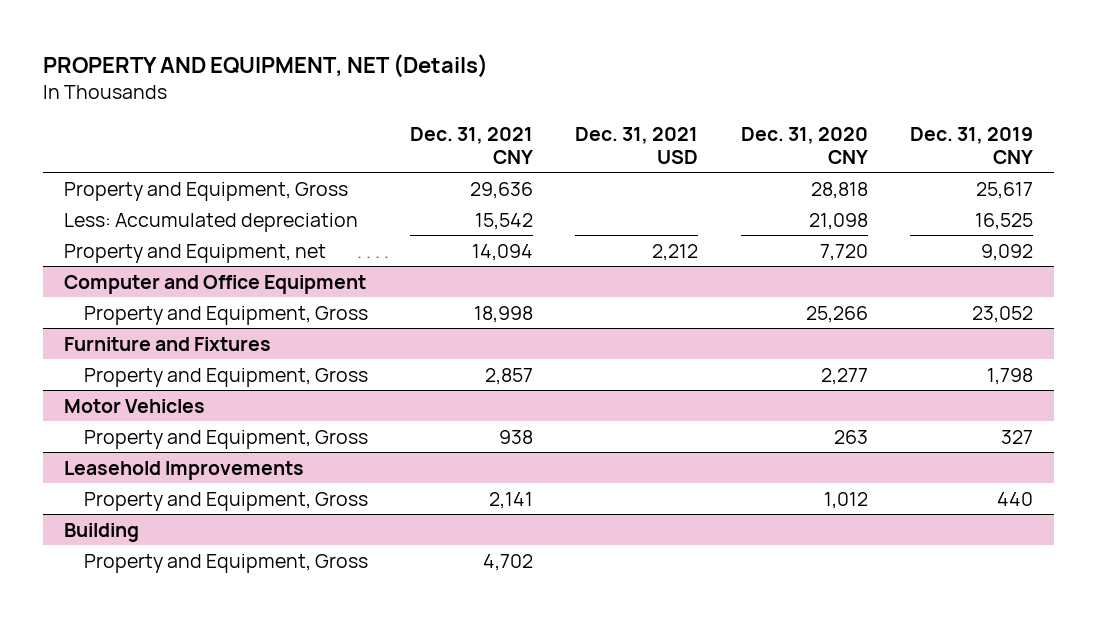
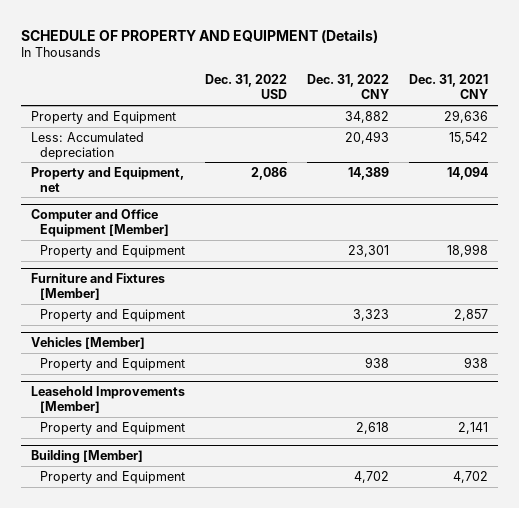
[43,54,489,79] PROPERTY AND EQUIPMENT, NET (Details) -> [21,28,379,43] SCHEDULE OF PROPERTY AND EQUIPMENT (Details)
[575,126,699,164] Dec. 31, 2021 USD -> none
[740,126,868,164] Dec. 31, 2020 CNY -> none
[909,126,1033,164] Dec. 31, 2019 CNY -> none
none -> [205,74,288,100] Dec. 31, 2022 USD
none -> [307,74,390,100] Dec. 31, 2022 CNY
[64,181,349,201] Property and Equipment, Gross -> [31,110,177,124] Property and Equipment
[64,274,367,294] Computer and Office Equipment -> [31,209,169,237] Computer and Office Equipment [Member]
[83,305,368,325] Property and Equipment, Gross -> [39,244,185,258] Property and Equipment
[64,336,272,351] Furniture and Fixtures -> [31,273,166,300] Furniture and Fixtures [Member]
[83,367,368,387] Property and Equipment, Gross -> [39,308,185,322] Property and Equipment
[64,398,206,413] Motor Vehicles -> [31,337,146,350] Vehicles [Member]
[83,429,368,449] Property and Equipment, Gross -> [39,357,185,371] Property and Equipment
[64,460,305,480] Leasehold Improvements -> [31,386,186,413] Leasehold Improvements [Member]
[83,491,368,511] Property and Equipment, Gross -> [39,421,185,435] Property and Equipment
[64,522,140,542] Building -> [31,450,144,464] Building [Member]
[83,553,368,573] Property and Equipment, Gross -> [39,470,185,484] Property and Equipment

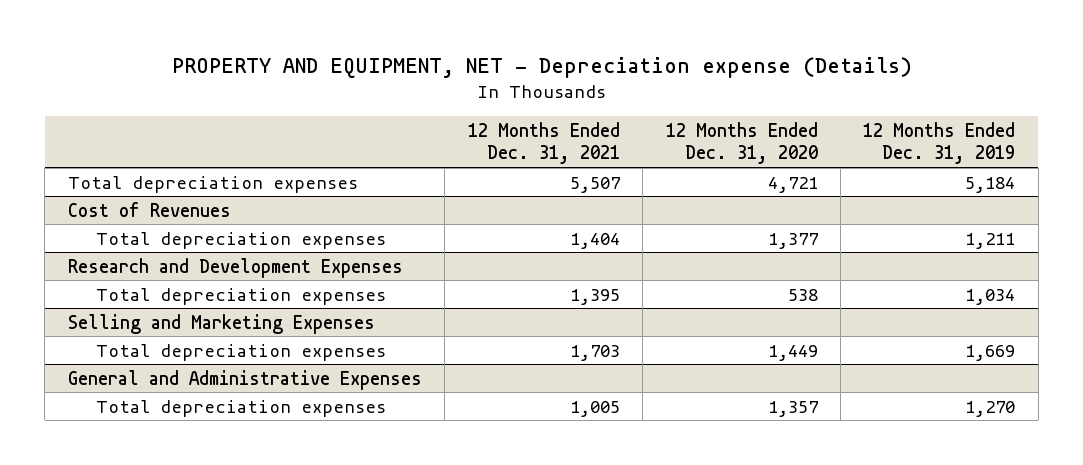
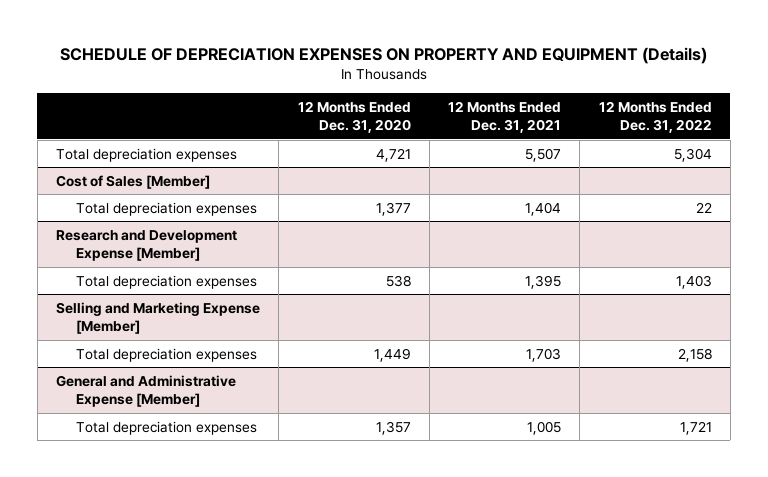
[171,57,912,79] PROPERTY AND EQUIPMENT, NET - Depreciation expense (Details) -> [59,46,707,64] SCHEDULE OF DEPRECIATION EXPENSES ON PROPERTY AND EQUIPMENT (Details)
[863,121,1016,165] 12 Months Ended Dec. 31, 2019 -> none
none -> [598,100,712,134] 12 Months Ended Dec. 31, 2022
[67,201,231,217] Cost of Revenues -> [56,174,211,189] Cost of Sales [Member]
[67,257,403,278] Research and Development Expenses -> [56,229,238,262] Research and Development Expense [Member]
[67,313,375,334] Selling and Marketing Expenses -> [56,301,261,335] Selling and Marketing Expense [Member]
[67,369,422,390] General and Administrative Expenses -> [56,374,237,408] General and Administrative Expense [Member]

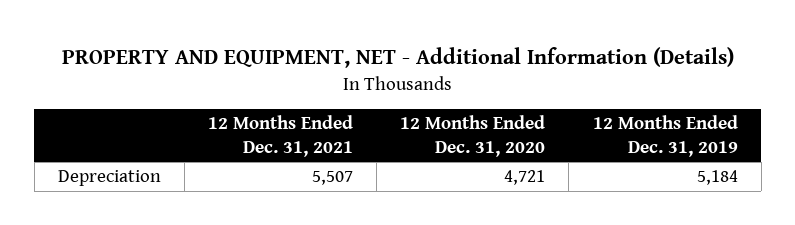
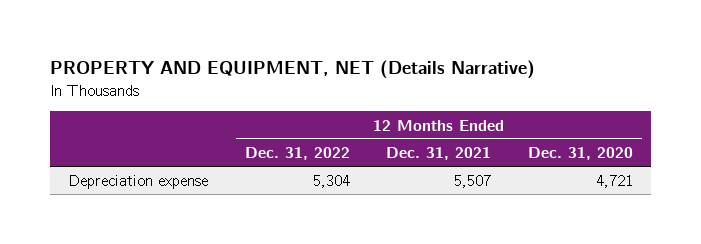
[61,46,734,68] PROPERTY AND EQUIPMENT, NET - Additional Information (Details) -> [50,60,536,80] PROPERTY AND EQUIPMENT, NET (Details Narrative)
[592,115,738,157] 12 Months Ended Dec. 31, 2019 -> none
none -> [244,146,350,160] Dec. 31, 2022
[57,170,161,187] Depreciation -> [68,175,209,190] Depreciation expense

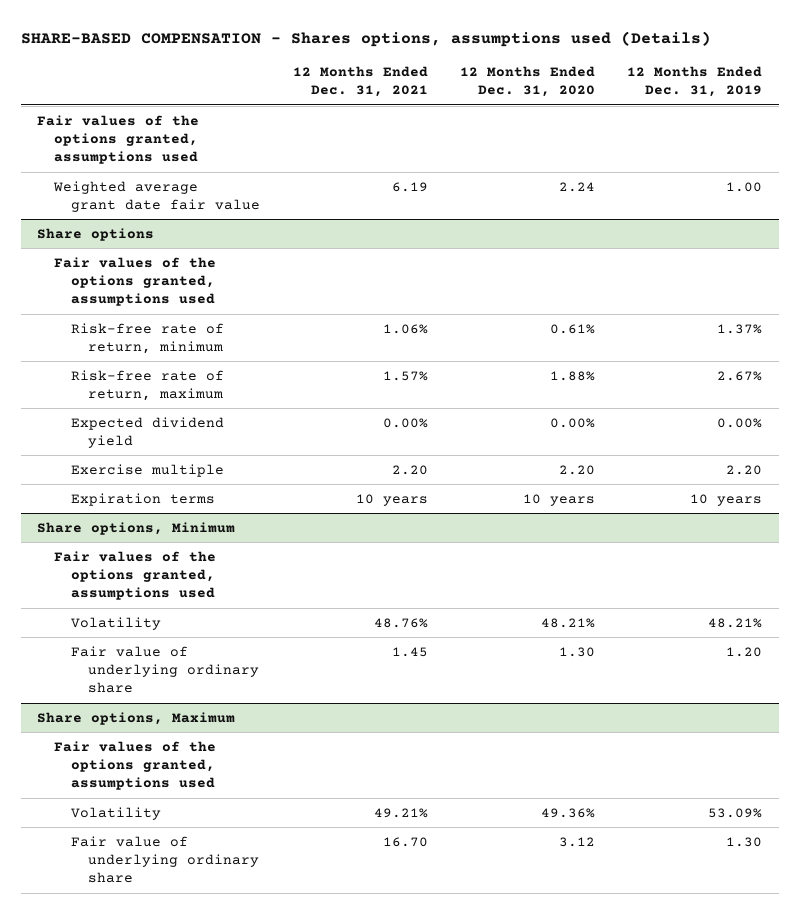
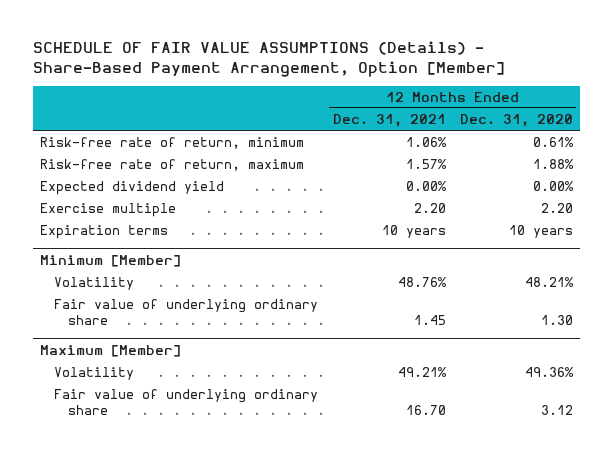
[20,31,711,48] SHARE-BASED COMPENSATION - Shares options, assumptions used (Details) -> [33,41,506,77] SCHEDULE OF FAIR VALUE ASSUMPTIONS (Details) - Share-Based Payment Arrangement, Option [Member]
[627,66,763,98] 12 Months Ended Dec. 31, 2019 -> none
[37,114,200,165] Fair values of the options granted, assumptions used -> none
[53,180,261,213] Weighted average grant date fair value -> none
[37,227,155,241] Share options -> none
[54,256,217,307] Fair values of the options granted, assumptions used -> none
[37,521,236,535] Share options, Minimum -> none
[54,550,217,601] Fair values of the options granted, assumptions used -> none
none -> [40,254,182,267] Minimum [Member]
[37,711,236,725] Share options, Maximum -> none
[54,740,217,791] Fair values of the options granted, assumptions used -> none
none -> [40,344,182,357] Maximum [Member]

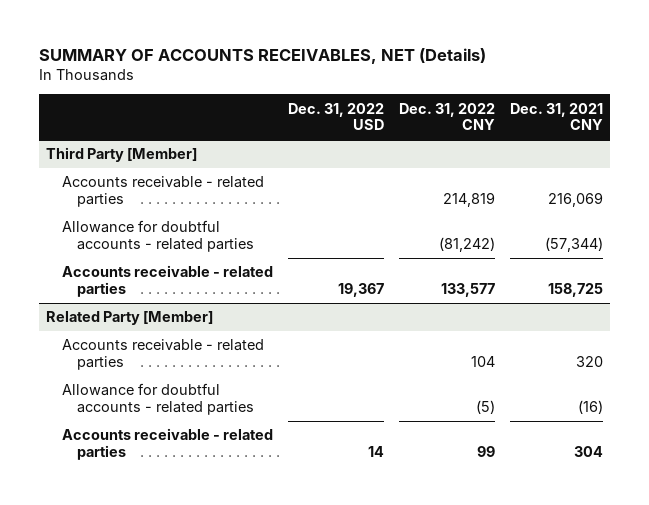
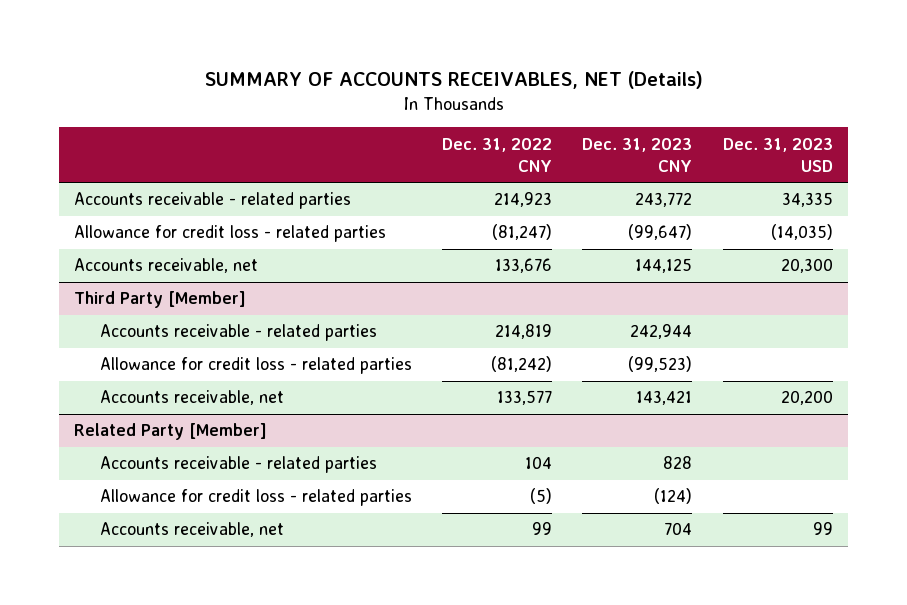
[287,102,384,131] Dec. 31, 2022 USD -> none
[509,102,603,131] Dec. 31, 2021 CNY -> none
none -> [582,137,693,172] Dec. 31, 2023 CNY
none -> [722,137,833,172] Dec. 31, 2023 USD
none -> [74,192,352,210] Accounts receivable - related parties
none -> [74,225,387,243] Allowance for credit loss - related parties
none -> [74,258,259,274] Accounts receivable, net
[61,220,255,252] Allowance for doubtful accounts - related parties -> [99,357,412,375] Allowance for credit loss - related parties
[61,265,273,297] Accounts receivable - related parties -> [99,390,284,406] Accounts receivable, net
[61,383,255,415] Allowance for doubtful accounts - related parties -> [99,489,412,507] Allowance for credit loss - related parties
[61,428,273,460] Accounts receivable - related parties -> [99,522,284,538] Accounts receivable, net

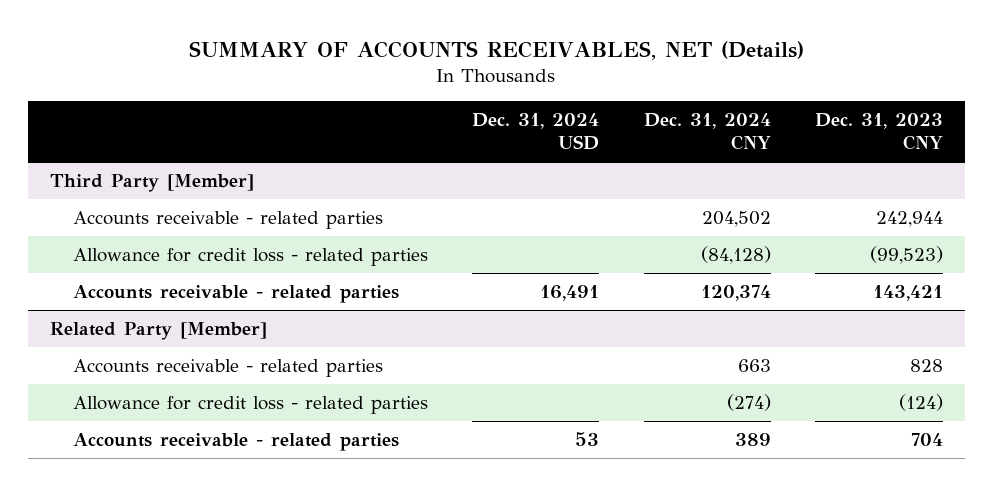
[442,137,553,172] Dec. 31, 2022 CNY -> none
[722,137,833,172] Dec. 31, 2023 USD -> none
none -> [472,113,600,150] Dec. 31, 2024 USD
none -> [643,113,771,150] Dec. 31, 2024 CNY
[74,192,352,210] Accounts receivable - related parties -> none
[74,225,387,243] Allowance for credit loss - related parties -> none
[74,258,259,274] Accounts receivable, net -> none
[99,390,284,406] Accounts receivable, net -> [73,285,400,304] Accounts receivable - related parties
[99,522,284,538] Accounts receivable, net -> [73,433,400,452] Accounts receivable - related parties

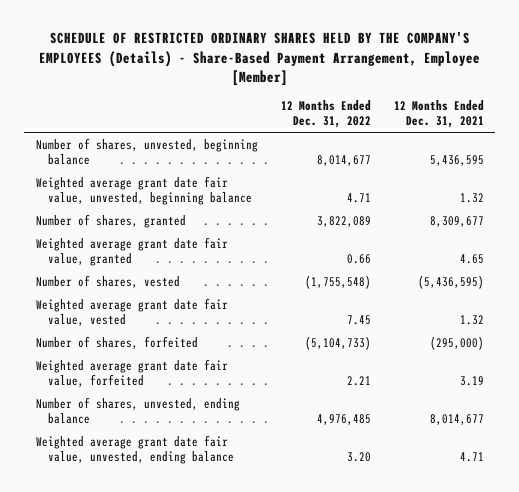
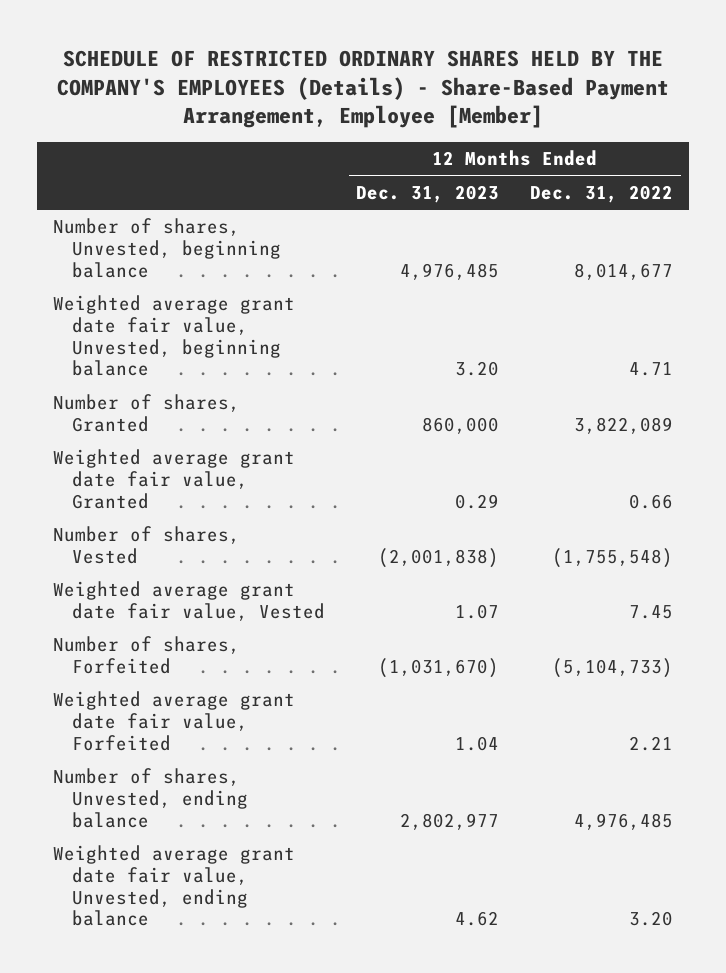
[393,99,484,129] 12 Months Ended Dec. 31, 2021 -> none
none -> [356,184,500,203] Dec. 31, 2023
[35,137,258,166] Number of shares, unvested, beginning balance -> [52,218,282,278] Number of shares, Unvested, beginning balance
[35,175,253,206] Weighted average grant date fair value, unvested, beginning balance -> [52,295,295,377] Weighted average grant date fair value, Unvested, beginning balance
[35,213,186,228] Number of shares, granted -> [52,394,240,432] Number of shares, Granted
[35,236,228,267] Weighted average grant date fair value, granted -> [52,449,295,509] Weighted average grant date fair value, Granted
[35,274,180,288] Number of shares, vested -> [52,526,240,564] Number of shares, Vested
[35,297,228,327] Weighted average grant date fair value, vested -> [52,581,326,621] Weighted average grant date fair value, Vested
[35,335,198,349] Number of shares, forfeited -> [52,636,240,674] Number of shares, Forfeited
[35,358,228,388] Weighted average grant date fair value, forfeited -> [52,691,295,751] Weighted average grant date fair value, Forfeited
[35,396,240,425] Number of shares, unvested, ending balance -> [52,768,249,828] Number of shares, Unvested, ending balance
[35,434,235,465] Weighted average grant date fair value, unvested, ending balance -> [52,845,295,927] Weighted average grant date fair value, Unvested, ending balance

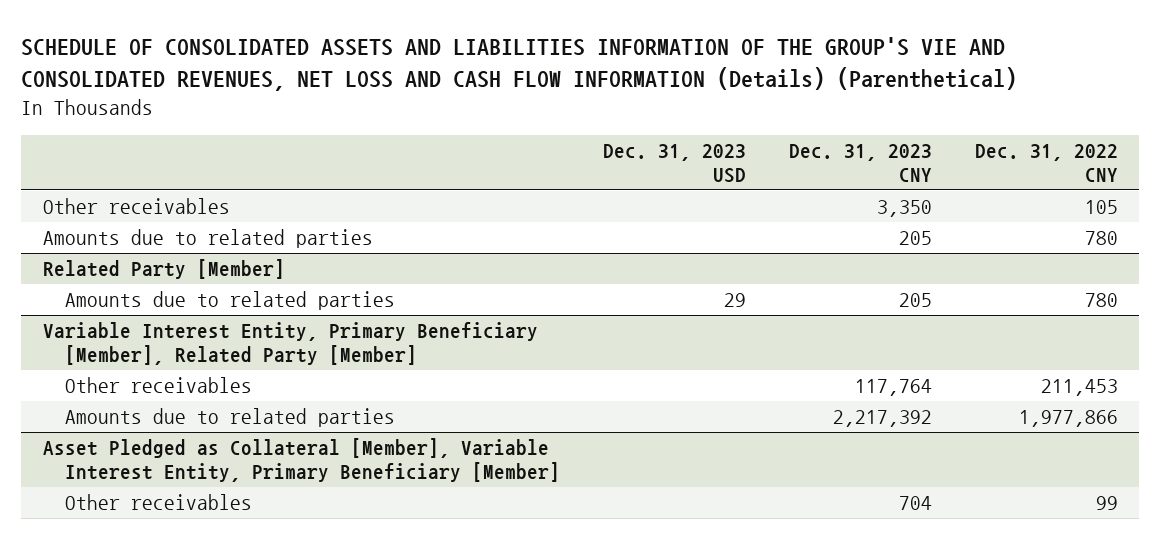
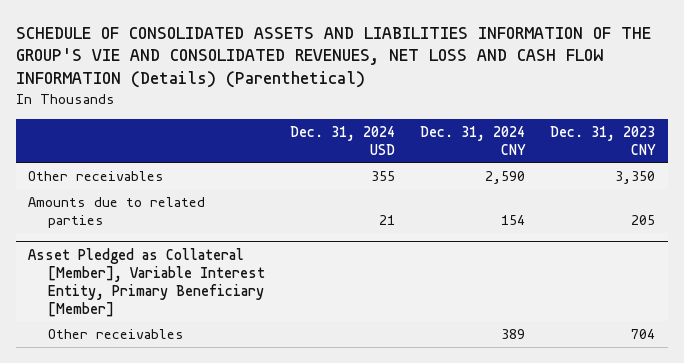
[602,143,746,183] Dec. 31, 2023 USD -> none
[974,143,1118,182] Dec. 31, 2022 CNY -> none
none -> [290,125,396,155] Dec. 31, 2024 USD
none -> [420,125,527,155] Dec. 31, 2024 CNY
[42,259,285,280] Related Party [Member] -> none
[64,291,395,311] Amounts due to related parties -> none
[42,322,538,366] Variable Interest Entity, Primary Beneficiary [Member], Related Party [Member] -> none
[64,377,252,394] Other receivables -> none
[64,408,395,428] Amounts due to related parties -> none

